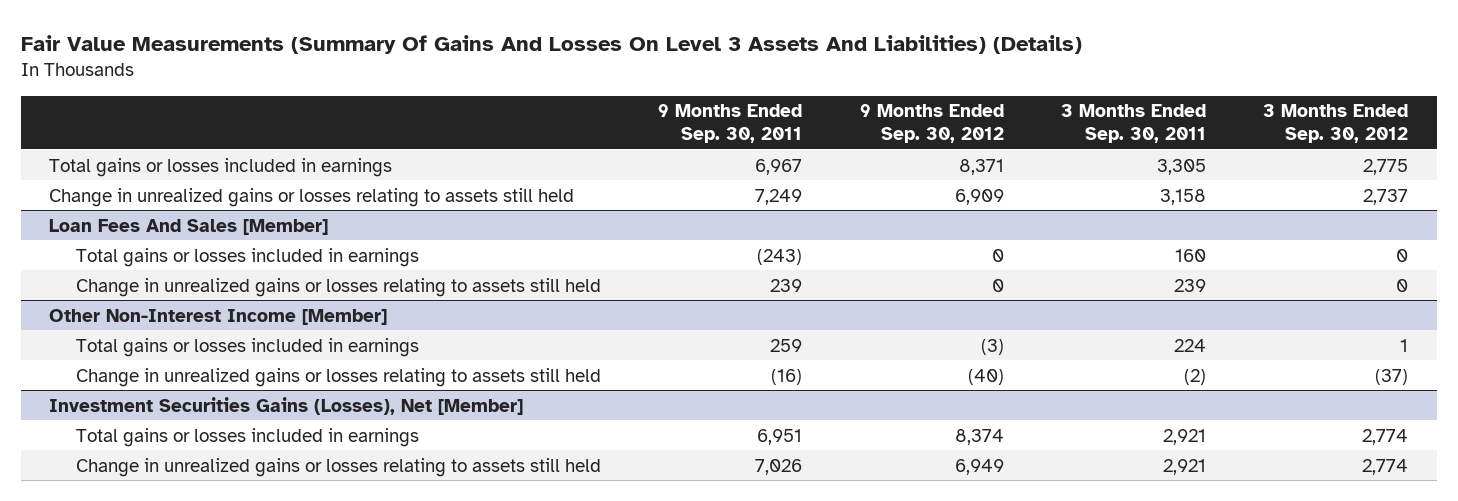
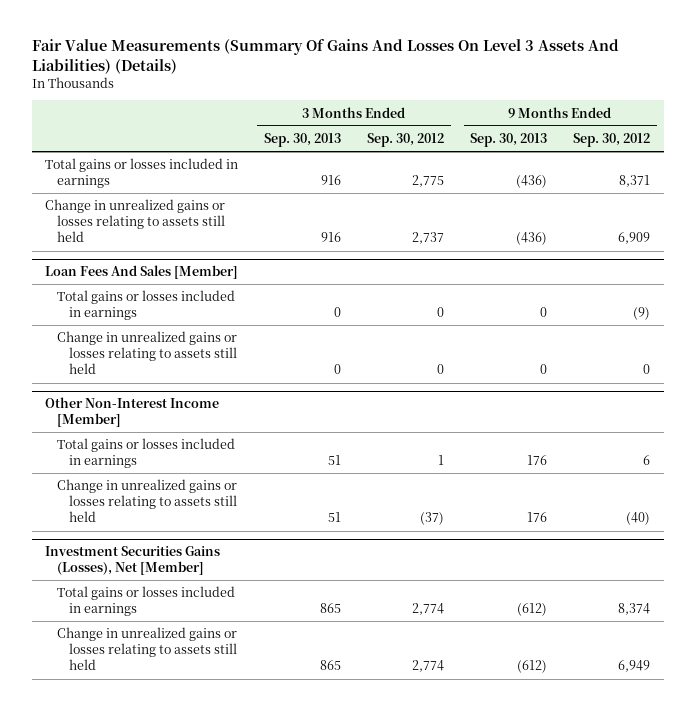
[658,104,803,144] 9 Months Ended Sep. 30, 2011 -> none
[1060,104,1206,144] 3 Months Ended Sep. 30, 2011 -> none
none -> [263,133,341,148] Sep. 30, 2013
none -> [470,133,548,148] Sep. 30, 2013
[991,248,1004,262] 0 -> [633,307,651,321] (9)
[980,338,1004,355] (3) -> [643,455,651,466] 6

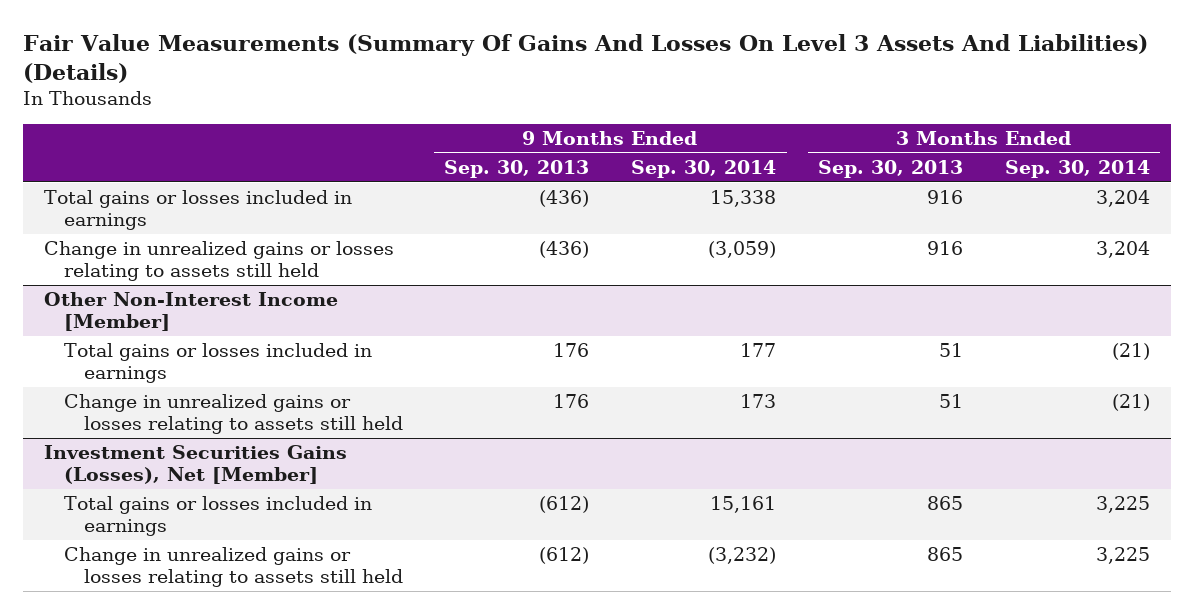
[367,133,445,148] Sep. 30, 2012 -> none
[573,133,651,148] Sep. 30, 2012 -> none
none -> [631,160,777,179] Sep. 30, 2014
none -> [1004,160,1150,179] Sep. 30, 2014
[44,265,238,280] Loan Fees And Sales [Member] -> none
[57,290,236,321] Total gains or losses included in earnings -> none
[57,331,238,375] Change in unrealized gains or losses relating to assets still held -> none

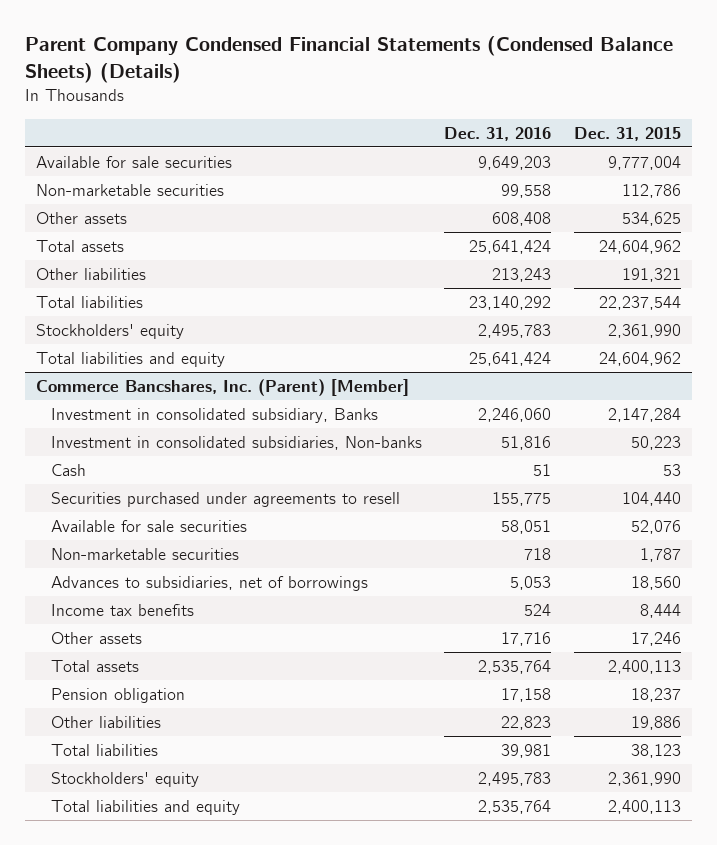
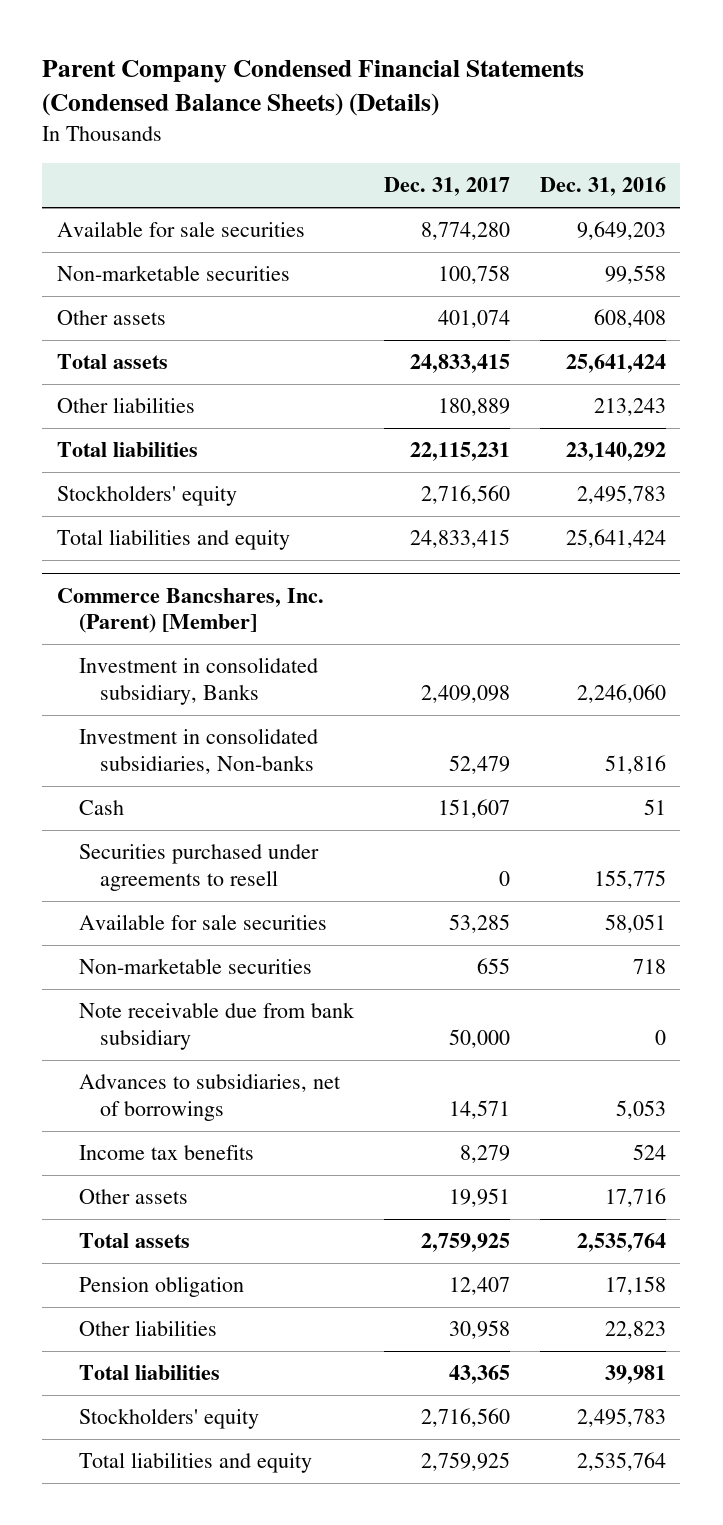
[573,126,681,141] Dec. 31, 2015 -> none
none -> [383,177,510,197] Dec. 31, 2017
none -> [78,1002,355,1050] Note receivable due from bank subsidiary

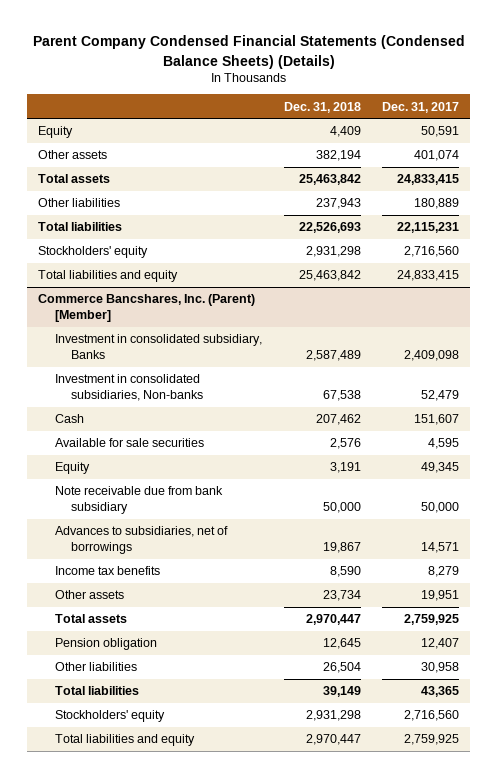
[539,177,666,197] Dec. 31, 2016 -> none
none -> [283,101,361,113] Dec. 31, 2018
[57,221,306,238] Available for sale securities -> none
[57,265,291,282] Non-marketable securities -> none
none -> [38,126,74,139] Equity
[78,844,319,891] Securities purchased under agreements to resell -> none
[78,958,312,975] Non-marketable securities -> none
[448,914,510,934] 53,285 -> [428,438,460,450] 4,595
none -> [54,462,90,475] Equity

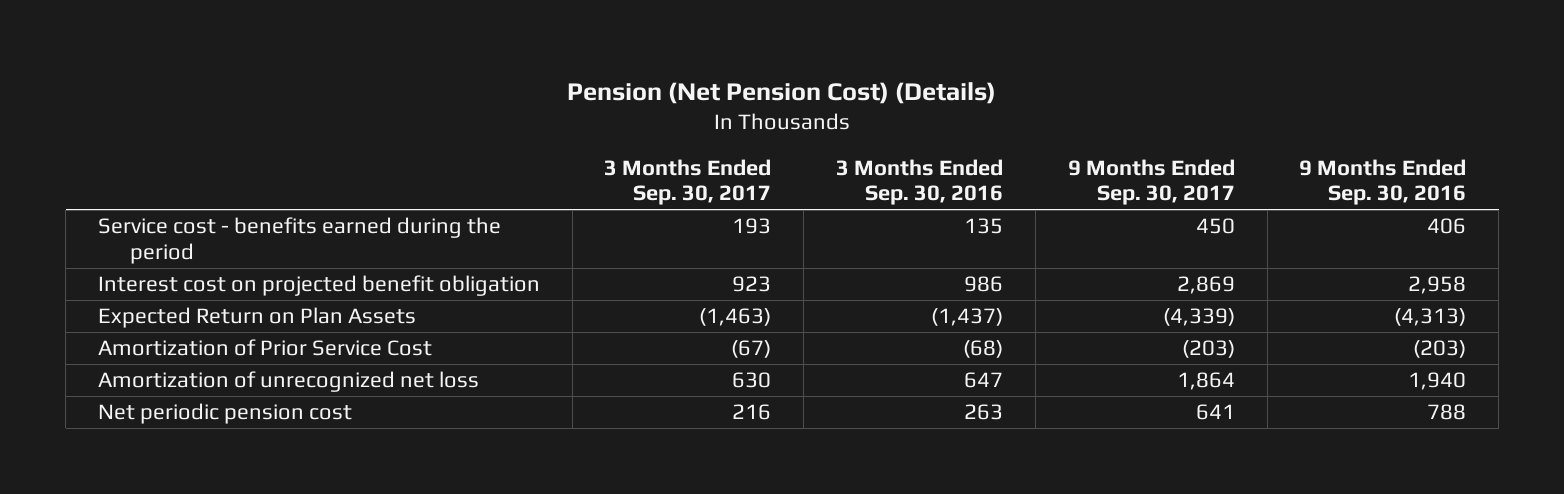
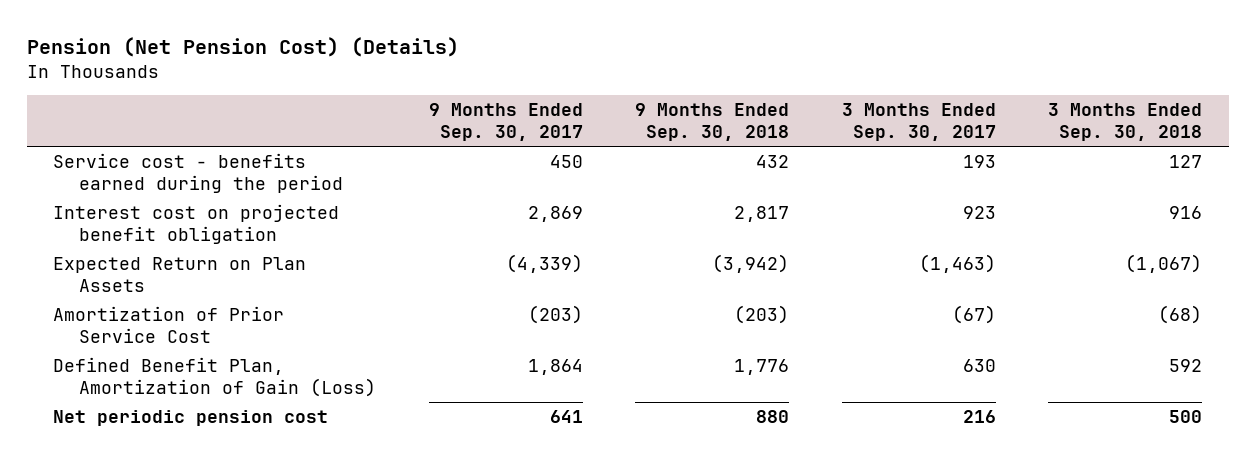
[836,158,1004,206] 3 Months Ended Sep. 30, 2016 -> none
[1299,158,1467,206] 9 Months Ended Sep. 30, 2016 -> none
none -> [635,102,790,142] 9 Months Ended Sep. 30, 2018
none -> [1048,102,1203,142] 3 Months Ended Sep. 30, 2018
[97,371,479,393] Amortization of unrecognized net loss -> [53,356,377,398] Defined Benefit Plan, Amortization of Gain (Loss)

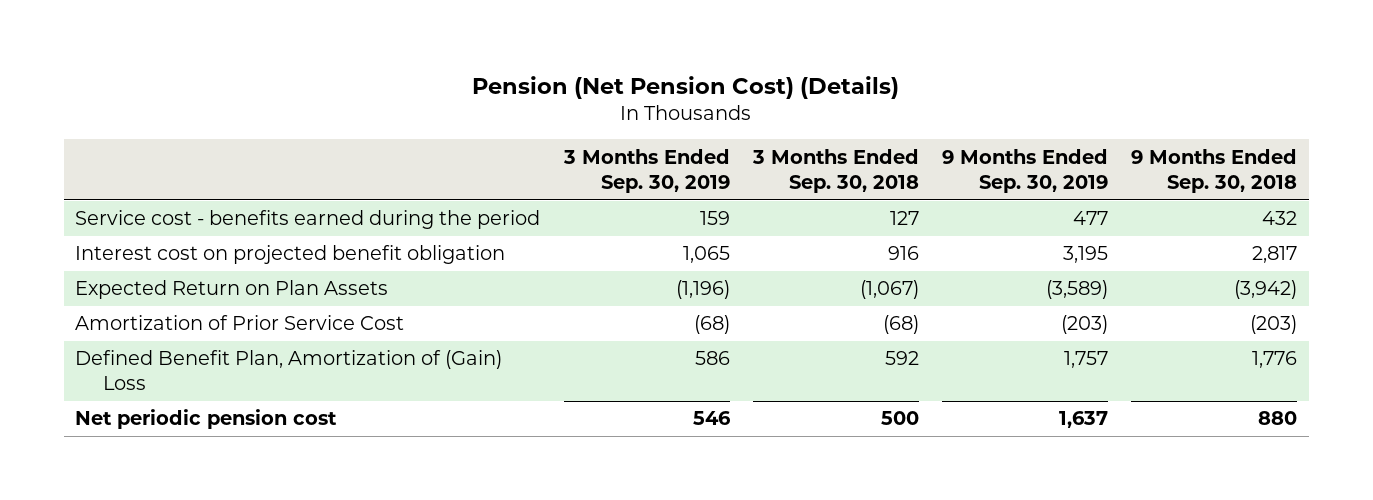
[428,102,583,142] 9 Months Ended Sep. 30, 2017 -> none
[841,102,996,142] 3 Months Ended Sep. 30, 2017 -> none
none -> [562,148,730,193] 3 Months Ended Sep. 30, 2019
none -> [942,148,1109,193] 9 Months Ended Sep. 30, 2019
[53,356,377,398] Defined Benefit Plan, Amortization of Gain (Loss) -> [75,350,503,391] Defined Benefit Plan, Amortization of (Gain) Loss

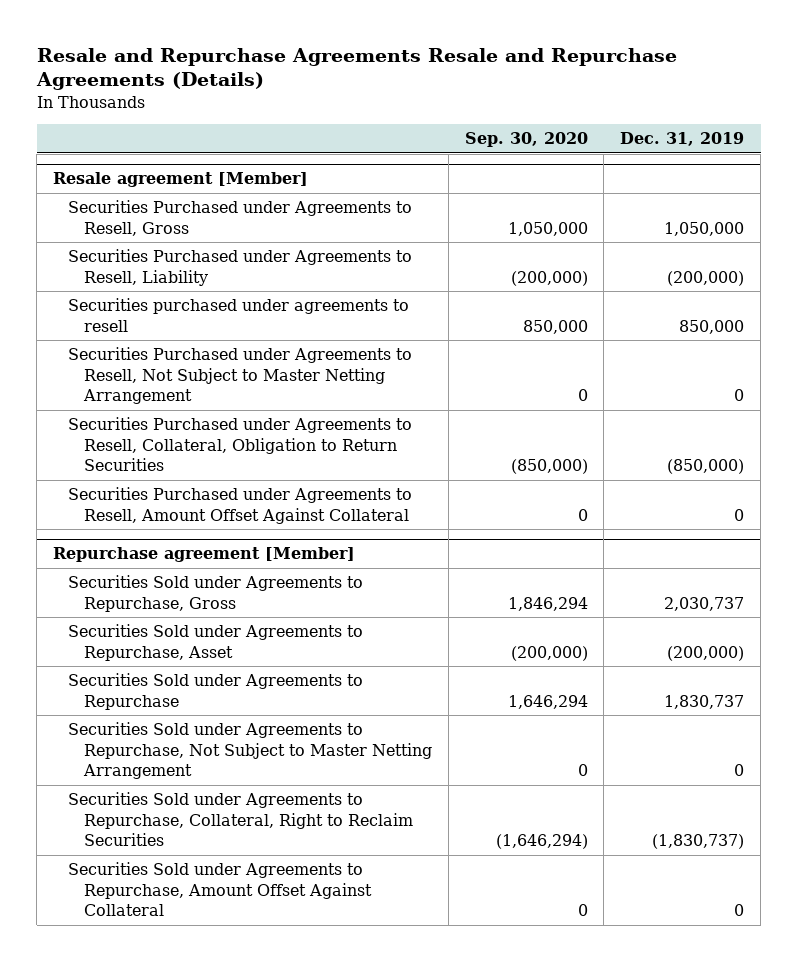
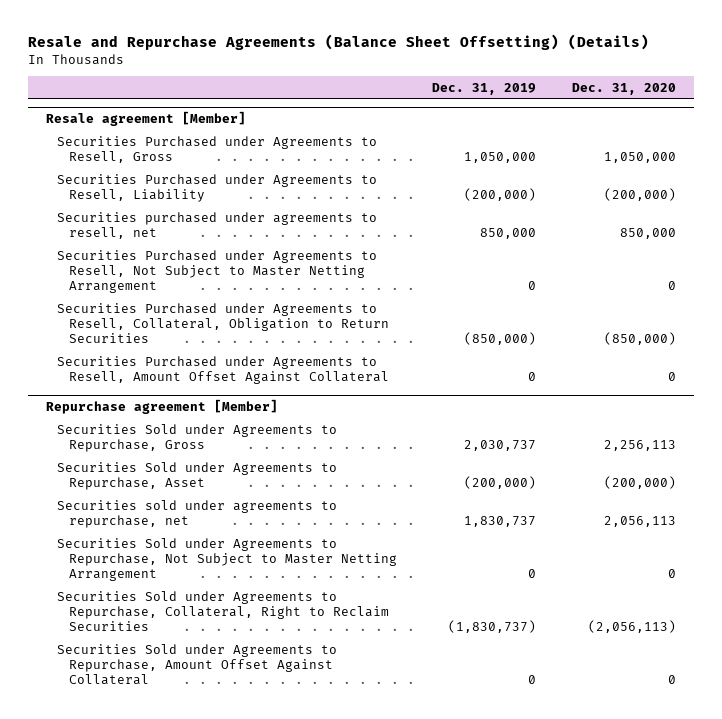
[35,47,677,91] Resale and Repurchase Agreements Resale and Repurchase Agreements (Details) -> [27,33,649,50] Resale and Repurchase Agreements (Balance Sheet Offsetting) (Details)
[464,132,588,148] Sep. 30, 2020 -> none
none -> [572,82,677,95] Dec. 31, 2020
[68,298,410,332] Securities purchased under agreements to resell -> [57,211,378,239] Securities purchased under agreements to resell, net
[68,673,364,710] Securities Sold under Agreements to Repurchase -> [57,499,338,528] Securities sold under agreements to repurchase, net

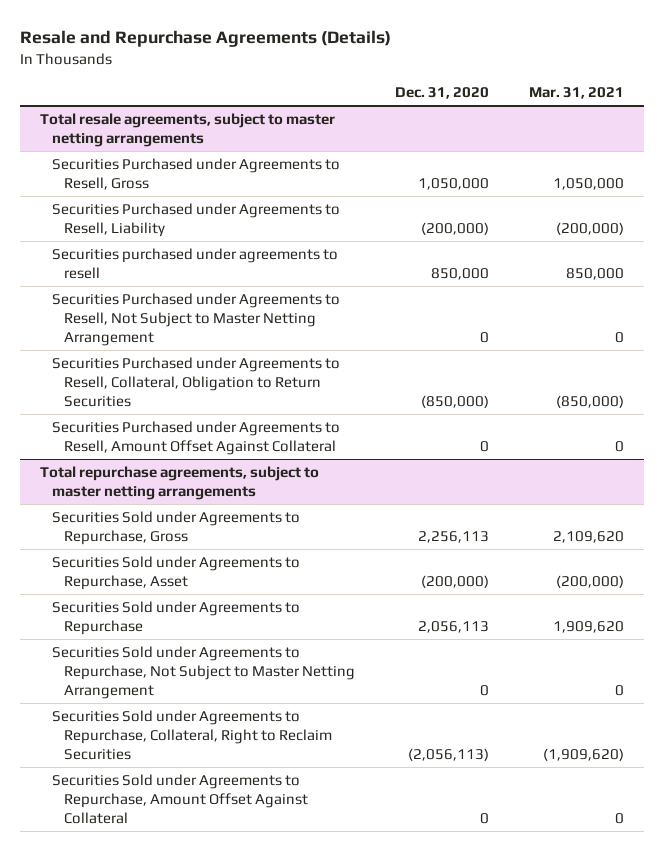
[27,33,649,50] Resale and Repurchase Agreements (Balance Sheet Offsetting) (Details) -> [19,30,391,48] Resale and Repurchase Agreements (Details)
[432,82,537,95] Dec. 31, 2019 -> none
none -> [529,87,625,100] Mar. 31, 2021
[45,111,246,127] Resale agreement [Member] -> [39,113,335,148] Total resale agreements, subject to master netting arrangements
[57,211,378,239] Securities purchased under agreements to resell, net -> [51,248,338,280] Securities purchased under agreements to resell
[45,399,278,415] Repurchase agreement [Member] -> [39,466,319,501] Total repurchase agreements, subject to master netting arrangements
[57,499,338,528] Securities sold under agreements to repurchase, net -> [51,601,300,636] Securities Sold under Agreements to Repurchase

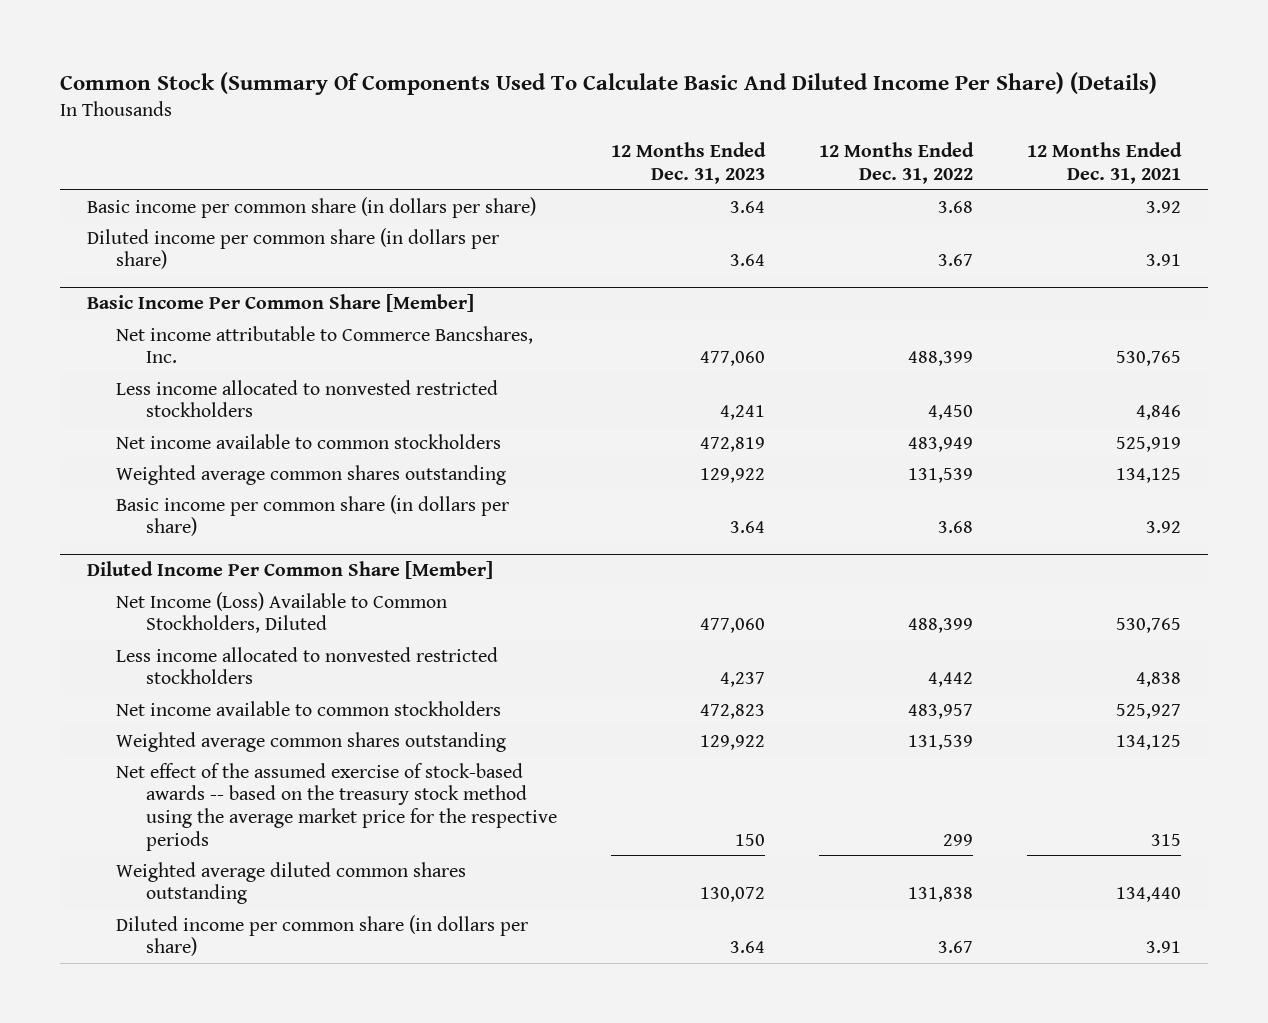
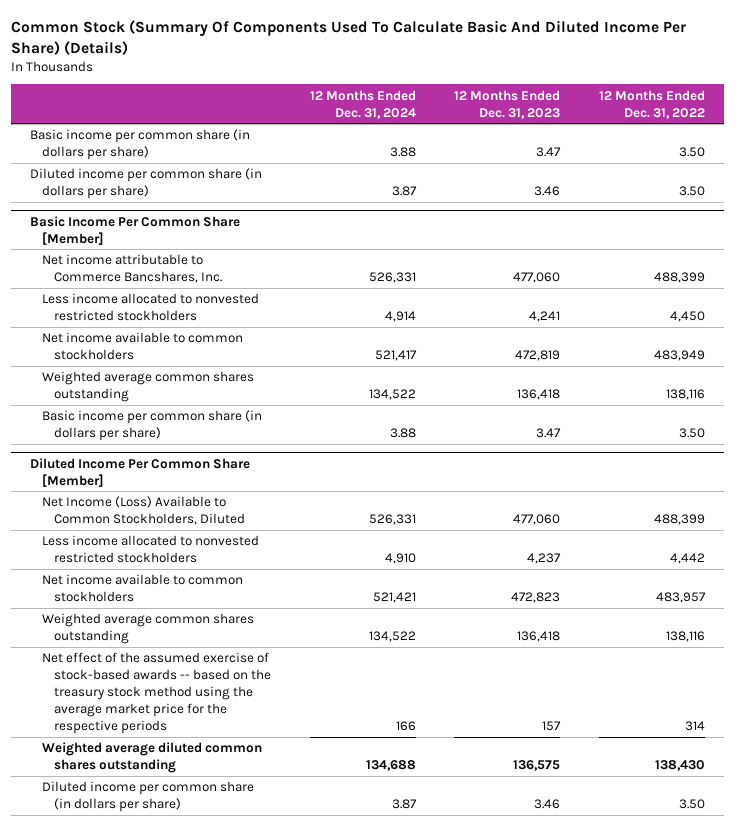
[1026,142,1182,184] 12 Months Ended Dec. 31, 2021 -> none
none -> [309,89,416,119] 12 Months Ended Dec. 31, 2024
[729,200,765,213] 3.64 -> [536,147,562,158] 3.47
[937,200,973,213] 3.68 -> [678,147,705,158] 3.50
[729,254,765,267] 3.64 -> [534,186,561,197] 3.46
[937,254,973,267] 3.67 -> [678,186,705,197] 3.50
[699,467,765,483] 129,922 -> [517,389,561,401] 136,418
[907,467,973,483] 131,539 -> [665,389,705,401] 138,116
[729,521,765,534] 3.64 -> [536,428,562,439] 3.47
[937,521,973,534] 3.68 -> [678,428,705,439] 3.50
[699,734,765,750] 129,922 -> [517,631,561,643] 136,418
[907,734,973,750] 131,539 -> [665,631,705,643] 138,116
[734,833,765,846] 150 -> [542,720,562,731] 157
[942,833,973,846] 299 -> [684,720,705,731] 314
[699,887,765,903] 130,072 -> [513,760,561,772] 136,575
[907,887,973,903] 131,838 -> [654,760,705,772] 138,430
[729,941,765,954] 3.64 -> [534,799,561,810] 3.46
[937,941,973,954] 3.67 -> [678,799,705,810] 3.50

